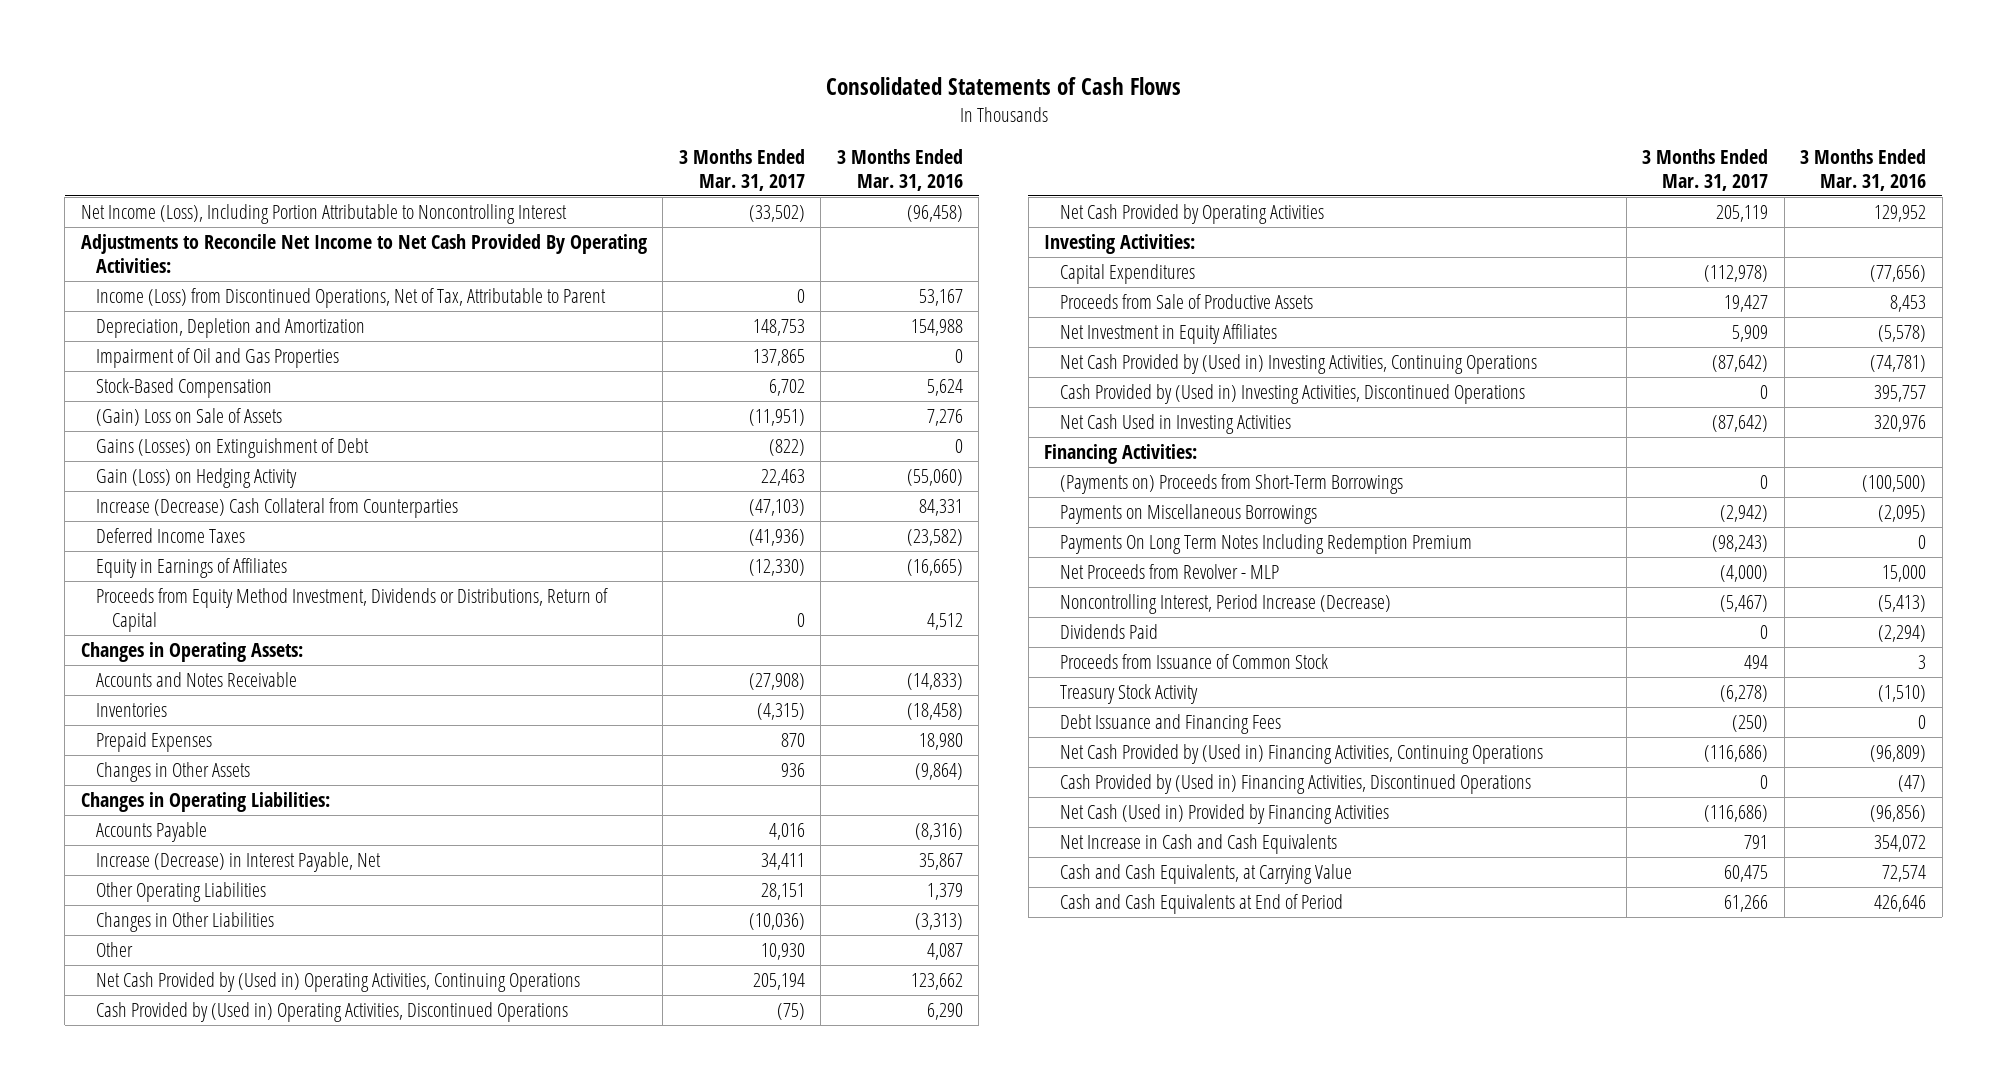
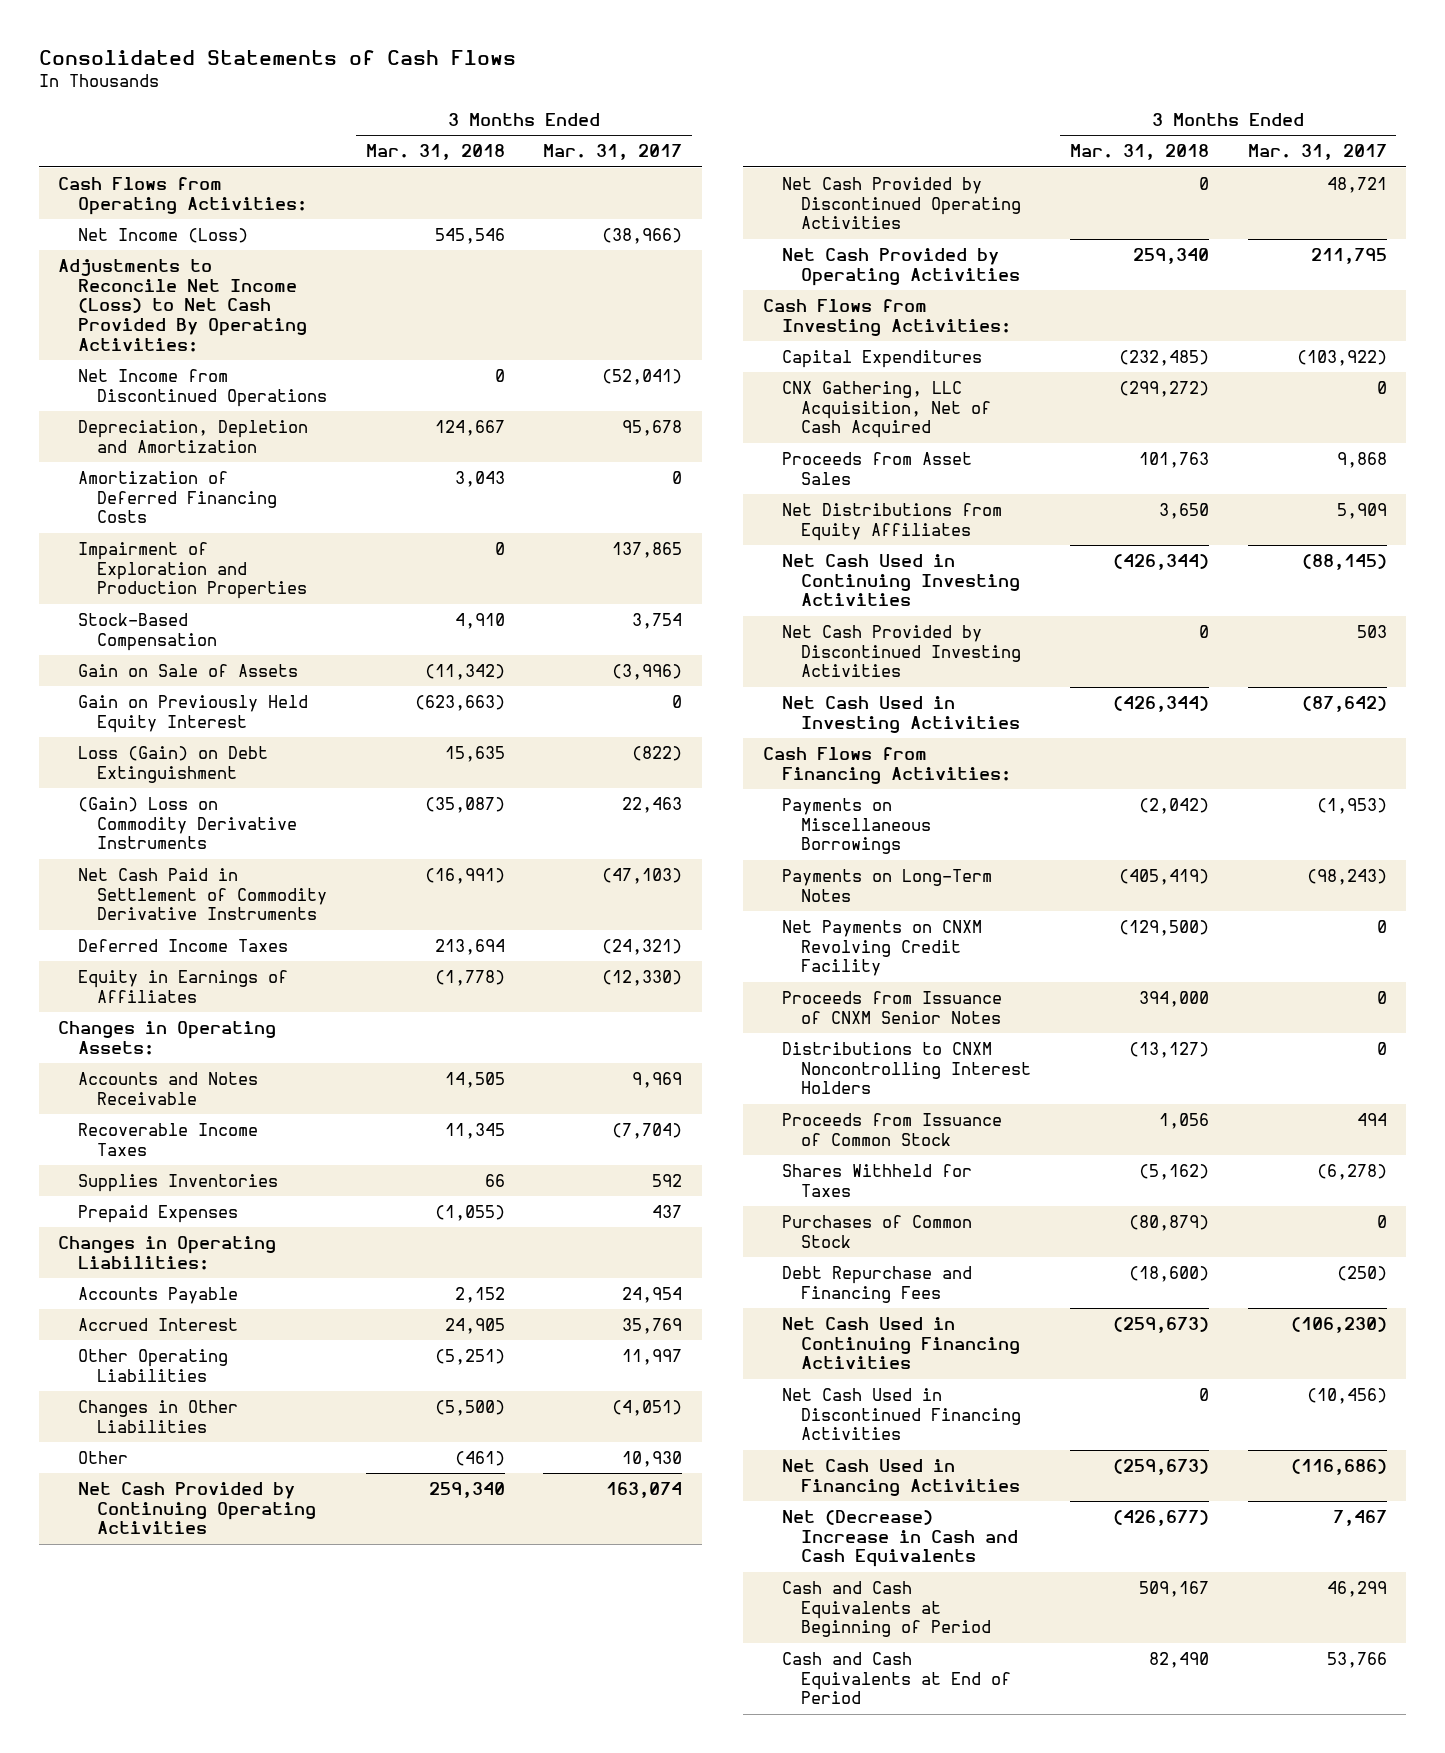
[836,148,963,192] 3 Months Ended Mar. 31, 2016 -> none
none -> [365,144,505,161] Mar. 31, 2018
none -> [58,177,307,215] Cash Flows from Operating Activities:
[80,203,567,224] Net Income (Loss), Including Portion Attributable to Noncontrolling Interest -> [77,228,248,244] Net Income (Loss)
[748,204,805,222] (33,502) -> [602,228,683,245] (38,966)
[80,233,647,274] Adjustments to Reconcile Net Income to Net Cash Provided By Operating Activities: -> [58,259,307,352] Adjustments to Reconcile Net Income (Loss) to Net Cash Provided By Operating Activities:
[96,287,607,308] Income (Loss) from Discontinued Operations, Net of Tax, Attributable to Parent -> [77,369,327,407] Net Income from Discontinued Operations
[796,288,805,303] 0 -> [602,369,683,386] (52,041)
[752,318,805,336] 148,753 -> [622,420,683,437] 95,678
none -> [77,471,277,524] Amortization of Deferred Financing Costs
[96,347,340,368] Impairment of Oil and Gas Properties -> [77,542,307,600] Impairment of Exploration and Production Properties
[768,378,805,396] 6,702 -> [632,613,683,630] 3,754
[96,407,283,426] (Gain) Loss on Sale of Assets -> [77,664,298,678] Gain on Sale of Assets
[748,408,805,426] (11,951) -> [612,664,683,681] (3,996)
none -> [77,695,308,733] Gain on Previously Held Equity Interest
[96,437,370,458] Gains (Losses) on Extinguishment of Debt -> [77,746,268,783] Loss (Gain) on Debt Extinguishment
[96,467,298,488] Gain (Loss) on Hedging Activity -> [77,797,297,850] (Gain) Loss on Commodity Derivative Instruments
[96,497,459,518] Increase (Decrease) Cash Collateral from Counterparties -> [77,868,327,921] Net Cash Paid in Settlement of Commodity Derivative Instruments
[748,528,805,546] (41,936) -> [602,939,683,956] (24,321)
[96,587,609,633] Proceeds from Equity Method Investment, Dividends or Distributions, Return of Capital -> none
[96,761,251,782] Changes in Other Assets -> none
[748,672,805,690] (27,908) -> [632,1072,683,1089] 9,969
none -> [77,1123,258,1156] Recoverable Income Taxes
[96,702,168,717] Inventories -> [77,1174,278,1193] Supplies Inventories
[756,702,805,720] (4,315) -> [652,1174,683,1188] 592
[780,732,805,747] 870 -> [652,1205,683,1219] 437
[96,851,382,872] Increase (Decrease) in Interest Payable, Net -> none
[768,822,805,840] 4,016 -> [622,1287,683,1304] 24,954
none -> [77,1318,238,1332] Accrued Interest
[760,882,805,900] 28,151 -> [622,1349,683,1366] 11,997
[748,912,805,930] (10,036) -> [612,1400,683,1417] (4,051)
[96,971,581,992] Net Cash Provided by (Used in) Operating Activities, Continuing Operations -> [77,1482,316,1535] Net Cash Provided by Continuing Operating Activities
[752,972,805,990] 205,194 -> [606,1482,683,1499] 163,074
[96,1001,569,1022] Cash Provided by (Used in) Operating Activities, Discontinued Operations -> [781,177,1022,230] Net Cash Provided by Discontinued Operating Activities
[776,1002,805,1020] (75) -> [1326,177,1387,194] 48,721
[1716,204,1769,222] 205,119 -> [1310,248,1387,265] 211,795
[1044,233,1196,254] Investing Activities: -> [762,299,1011,336] Cash Flows from Investing Activities:
[1704,264,1769,282] (112,978) -> [1296,350,1387,367] (103,922)
none -> [781,381,992,439] CNX Gathering, LLC Acquisition, Net of Cash Acquired
[1059,293,1313,309] Proceeds from Sale of Productive Assets -> [781,452,972,485] Proceeds from Asset Sales
[1724,294,1769,312] 19,427 -> [1336,452,1387,469] 9,868
[1059,323,1277,344] Net Investment in Equity Affiliates -> [781,503,1002,541] Net Distributions from Equity Affiliates
[1059,353,1537,374] Net Cash Provided by (Used in) Investing Activities, Continuing Operations -> [781,554,1021,607] Net Cash Used in Continuing Investing Activities
[1712,354,1769,372] (87,642) -> [1301,554,1387,571] (88,145)
[1059,383,1525,404] Cash Provided by (Used in) Investing Activities, Discontinued Operations -> [781,625,1022,678] Net Cash Provided by Discontinued Investing Activities
[1760,384,1769,399] 0 -> [1356,625,1387,639] 503
[1059,473,1403,494] (Payments on) Proceeds from Short-Term Borrowings -> none
[1059,563,1279,579] Net Proceeds from Revolver - MLP -> none
[1059,593,1391,614] Noncontrolling Interest, Period Increase (Decrease) -> none
[1044,443,1198,464] Financing Activities: -> [762,747,1011,784] Cash Flows from Financing Activities:
[1720,504,1769,522] (2,942) -> [1316,798,1387,815] (1,953)
[1059,533,1472,554] Payments On Long Term Notes Including Redemption Premium -> [781,869,992,902] Payments on Long-Term Notes
none -> [781,920,982,977] Net Payments on CNXM Revolving Credit Facility
none -> [781,991,1002,1024] Proceeds from Issuance of CNXM Senior Notes
[1059,623,1158,639] Dividends Paid -> [781,1042,1032,1095] Distributions to CNXM Noncontrolling Interest Holders
[1059,683,1198,704] Treasury Stock Activity -> [781,1164,972,1197] Shares Withheld for Taxes
none -> [781,1215,972,1248] Purchases of Common Stock
[1059,713,1281,734] Debt Issuance and Financing Fees -> [781,1266,972,1303] Debt Repurchase and Financing Fees
[1059,743,1543,764] Net Cash Provided by (Used in) Financing Activities, Continuing Operations -> [781,1317,1021,1370] Net Cash Used in Continuing Financing Activities
[1704,744,1769,762] (116,686) -> [1290,1317,1387,1334] (106,230)
[1059,773,1531,794] Cash Provided by (Used in) Financing Activities, Discontinued Operations -> [781,1388,1022,1441] Net Cash Used in Discontinued Financing Activities
[1760,774,1769,789] 0 -> [1306,1388,1387,1405] (10,456)
[1059,803,1389,824] Net Cash (Used in) Provided by Financing Activities -> [781,1459,1021,1496] Net Cash Used in Financing Activities
[1059,833,1337,854] Net Increase in Cash and Cash Equivalents -> [781,1510,1019,1568] Net (Decrease) Increase in Cash and Cash Equivalents
[1744,834,1769,849] 791 -> [1332,1510,1387,1527] 7,467
[1059,863,1352,884] Cash and Cash Equivalents, at Carrying Value -> [781,1581,992,1638] Cash and Cash Equivalents at Beginning of Period
[1724,864,1769,882] 60,475 -> [1326,1581,1387,1598] 46,299
[1724,894,1769,912] 61,266 -> [1326,1652,1387,1669] 53,766

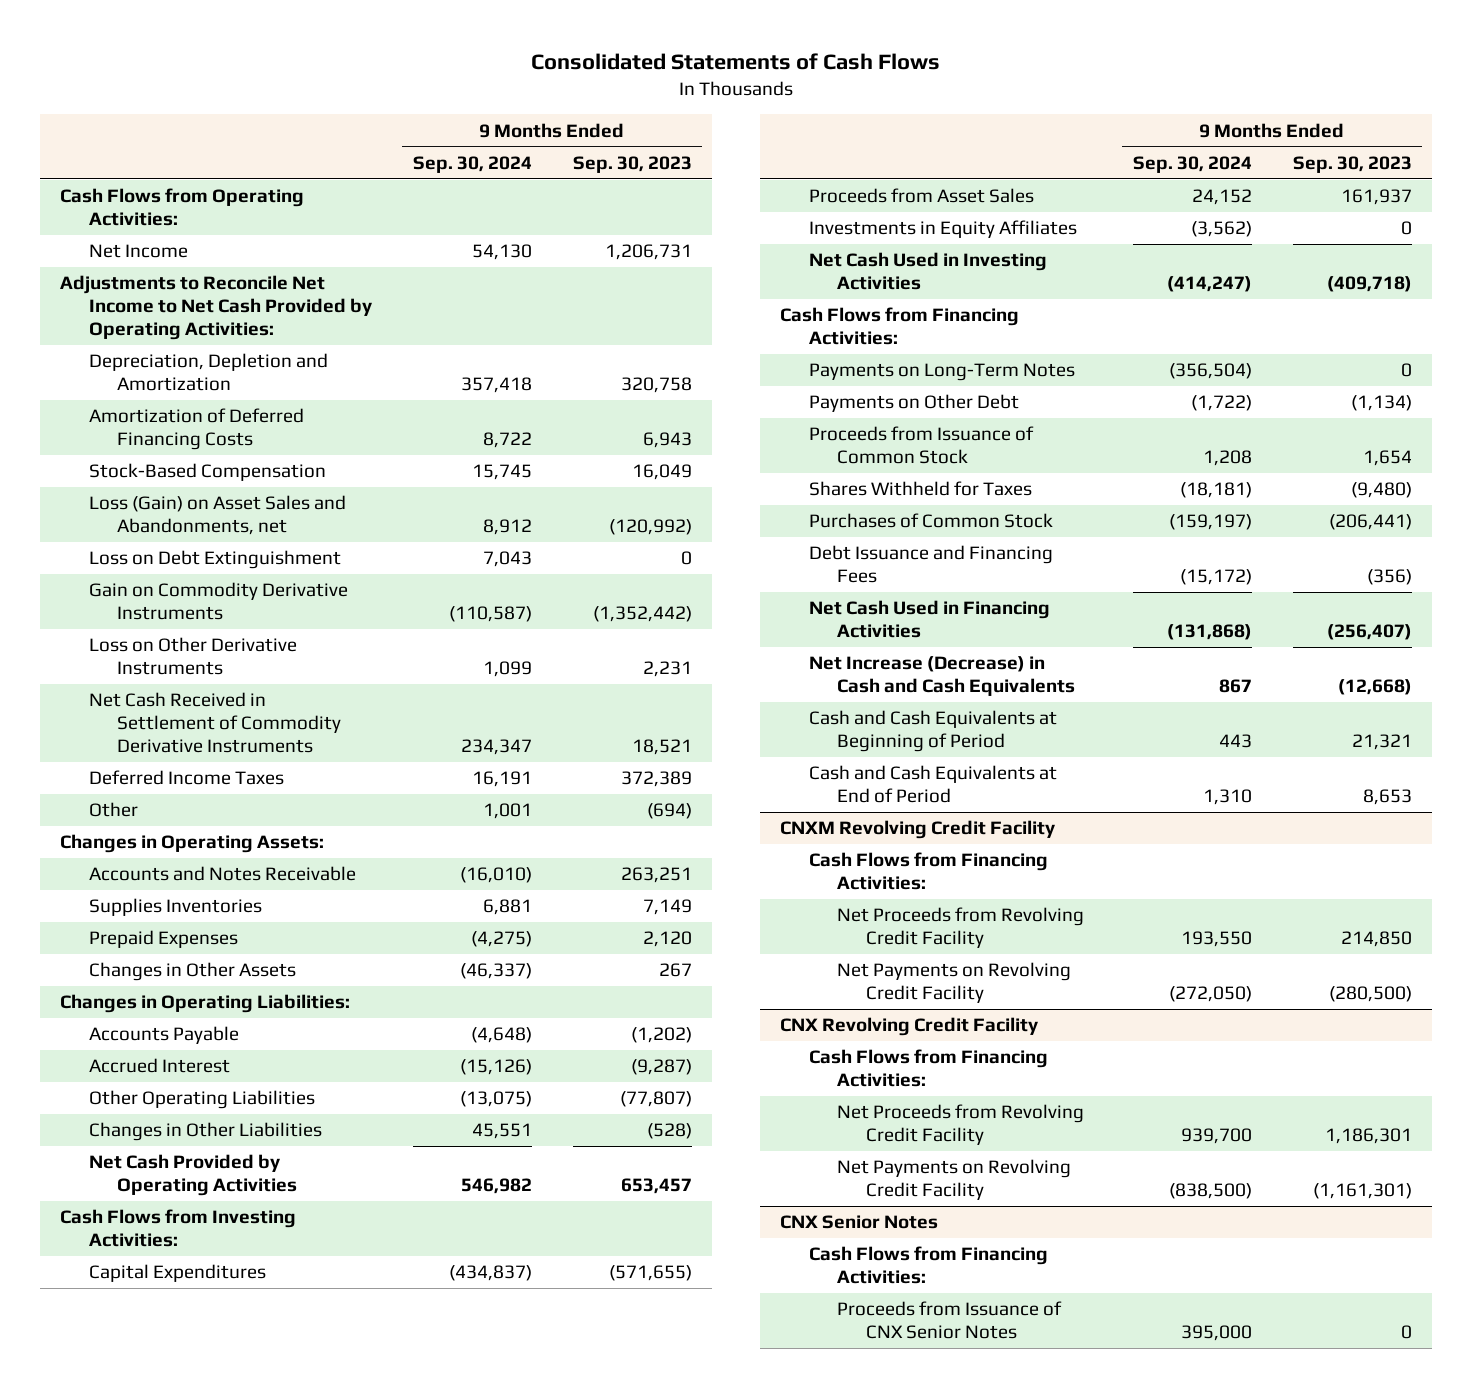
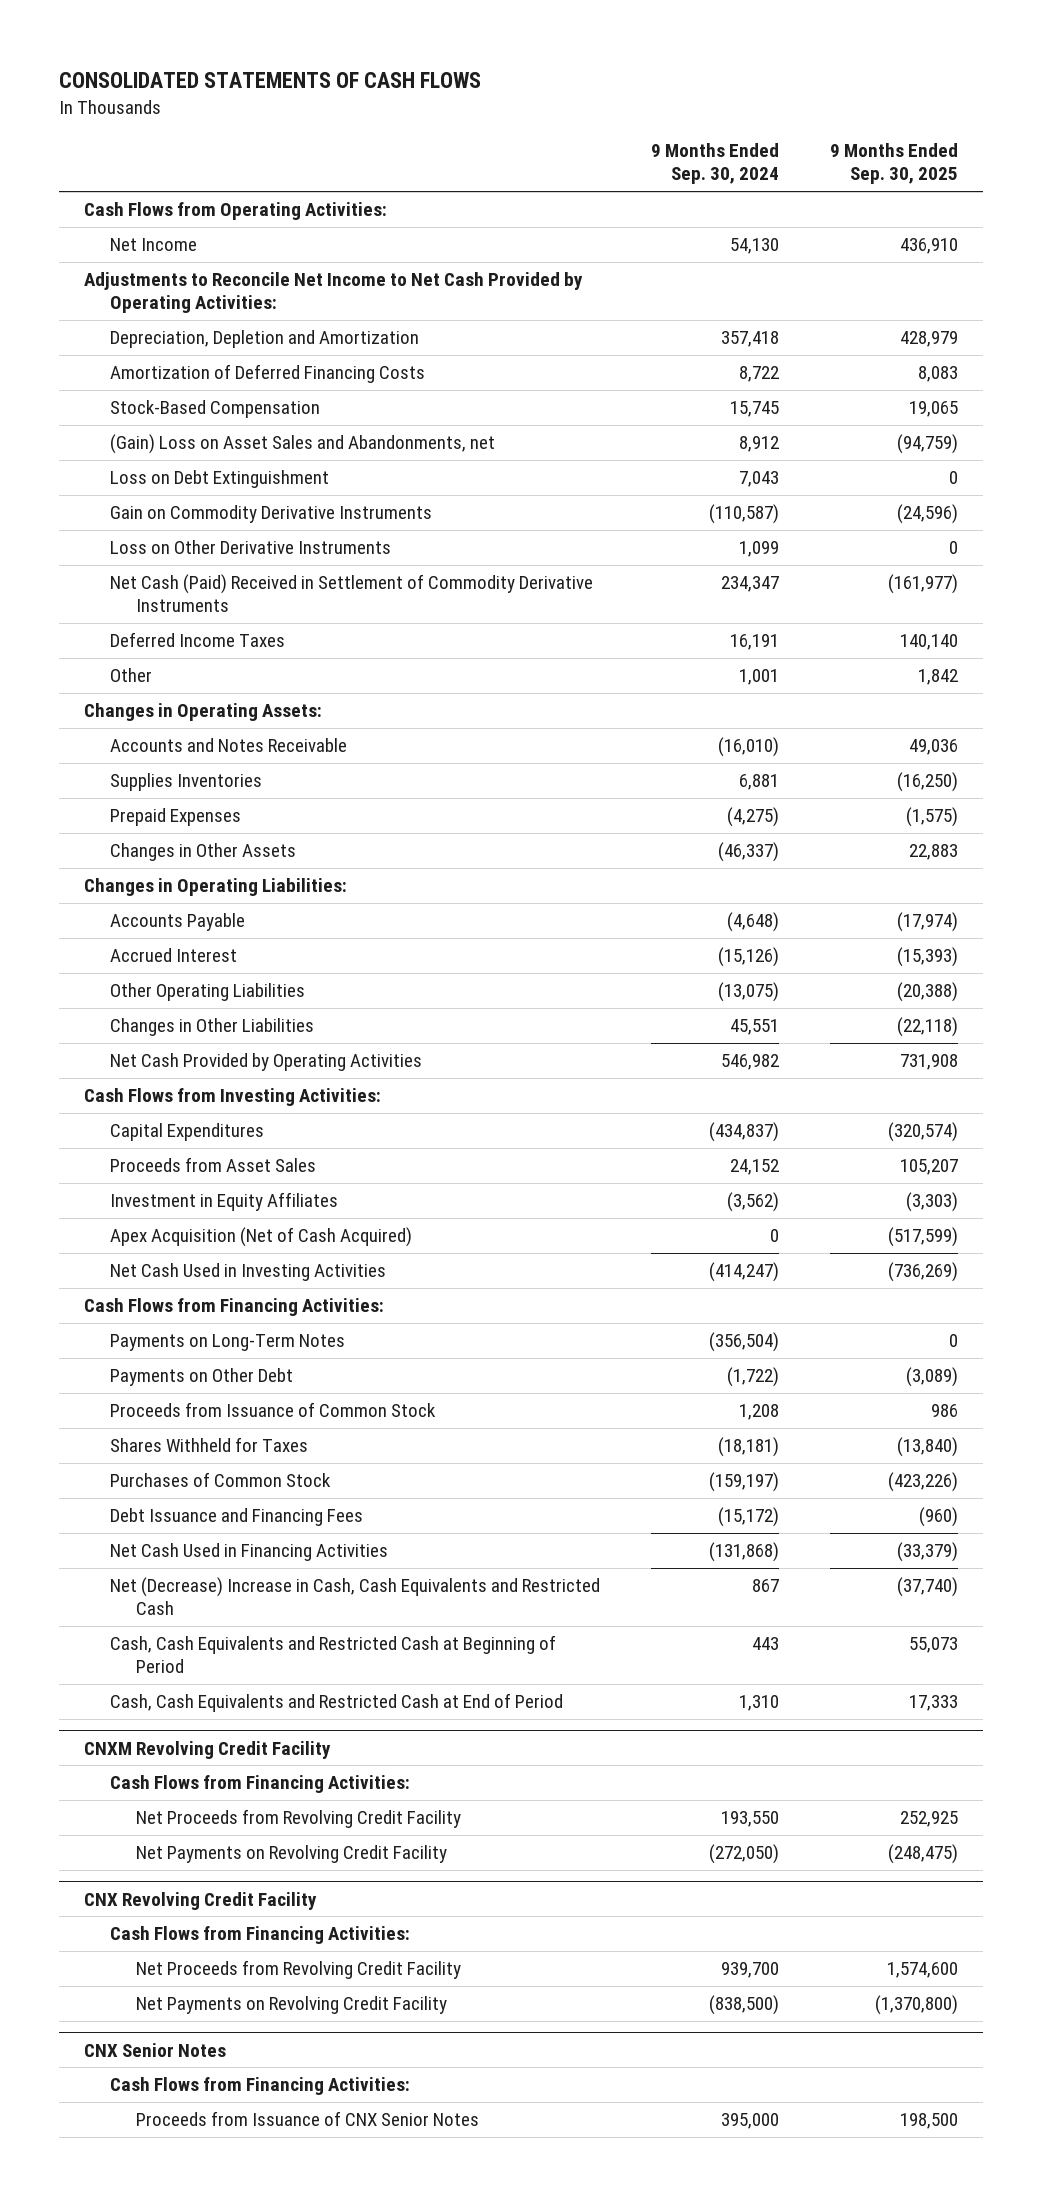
[530,53,940,71] Consolidated Statements of Cash Flows -> [58,72,481,89] CONSOLIDATED STATEMENTS OF CASH FLOWS
[572,155,692,173] Sep. 30, 2023 -> none
none -> [829,143,958,185] 9 Months Ended Sep. 30, 2025
[88,495,346,536] Loss (Gain) on Asset Sales and Abandonments, net -> [110,434,496,455] (Gain) Loss on Asset Sales and Abandonments, net
[88,692,342,754] Net Cash Received in Settlement of Commodity Derivative Instruments -> [110,574,594,613] Net Cash (Paid) Received in Settlement of Commodity Derivative Instruments
[808,220,1077,239] Investments in Equity Affiliates -> [110,1192,339,1212] Investment in Equity Affiliates
none -> [110,1227,413,1248] Apex Acquisition (Net of Cash Acquired)
[808,656,1076,697] Net Increase (Decrease) in Cash and Cash Equivalents -> [110,1577,601,1616] Net (Decrease) Increase in Cash, Cash Equivalents and Restricted Cash
[808,710,1057,753] Cash and Cash Equivalents at Beginning of Period -> [110,1635,557,1674] Cash, Cash Equivalents and Restricted Cash at Beginning of Period
[808,765,1057,804] Cash and Cash Equivalents at End of Period -> [110,1693,564,1713] Cash, Cash Equivalents and Restricted Cash at End of Period

